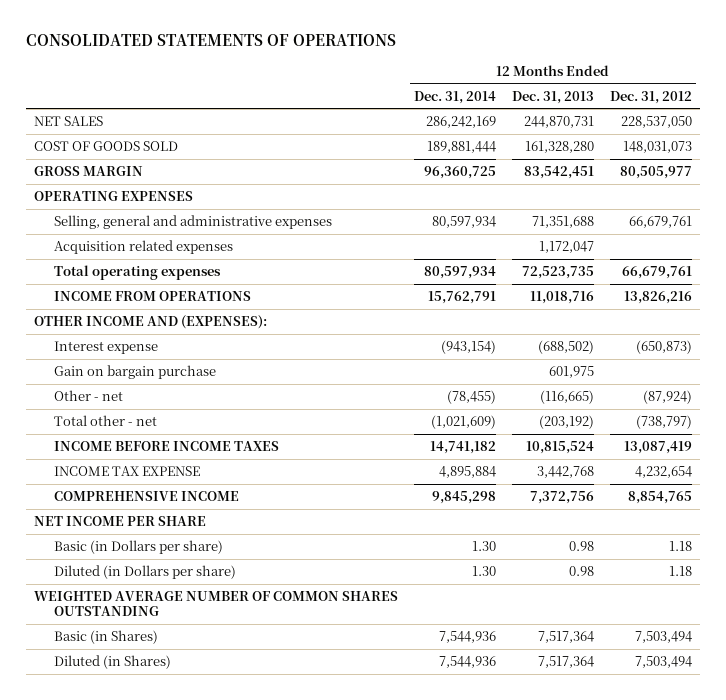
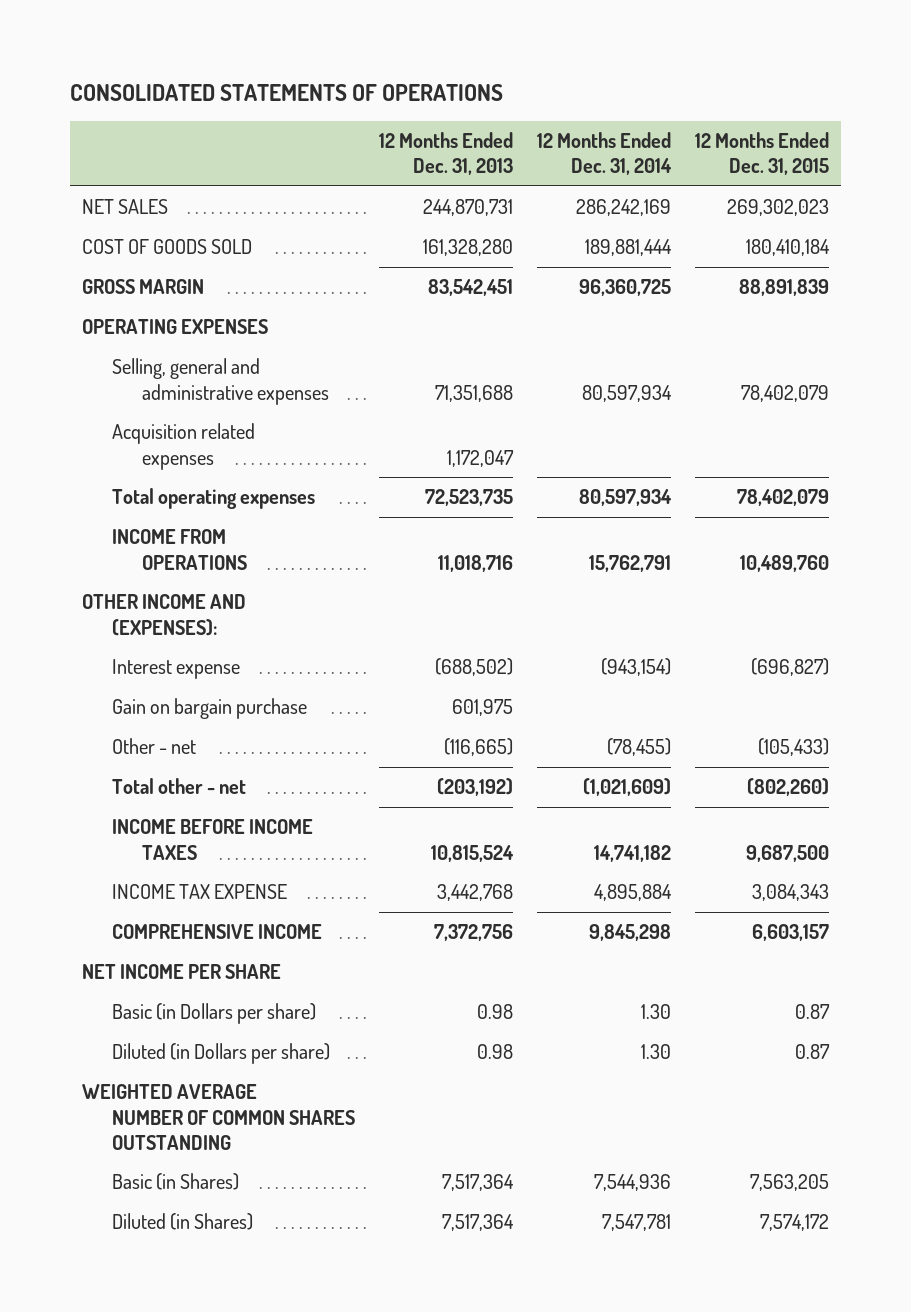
[610,90,693,104] Dec. 31, 2012 -> none
none -> [695,132,830,176] 12 Months Ended Dec. 31, 2015
[438,656,496,669] 7,544,936 -> [602,1214,672,1232] 7,547,781

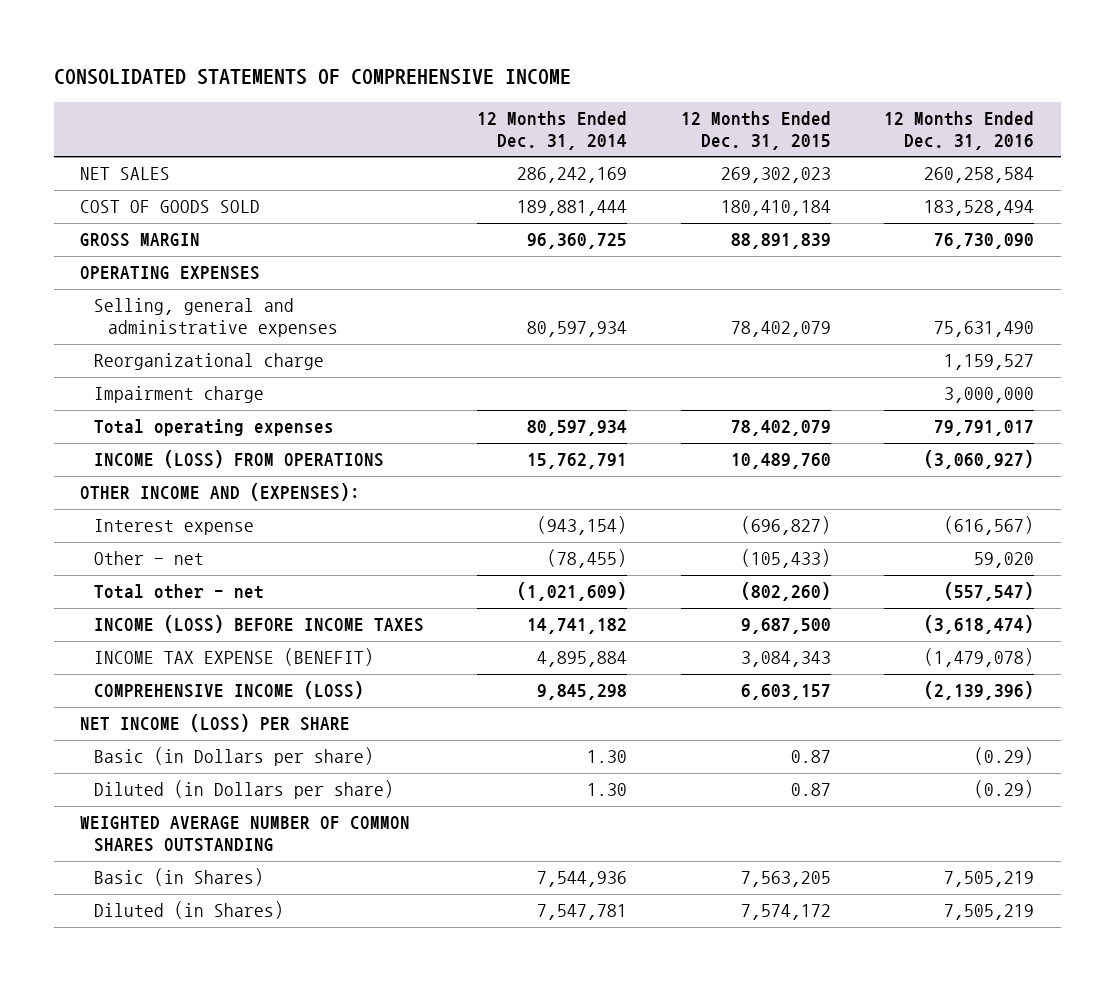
[69,83,503,101] CONSOLIDATED STATEMENTS OF OPERATIONS -> [53,68,571,85] CONSOLIDATED STATEMENTS OF COMPREHENSIVE INCOME
[379,132,514,176] 12 Months Ended Dec. 31, 2013 -> none
none -> [883,110,1034,151] 12 Months Ended Dec. 31, 2016
[111,423,255,470] Acquisition related expenses -> none
none -> [94,353,325,371] Reorganizational charge
none -> [94,386,265,404] Impairment charge
[111,529,248,570] INCOME FROM OPERATIONS -> [94,450,385,469] INCOME (LOSS) FROM OPERATIONS
[111,698,307,720] Gain on bargain purchase -> none
[111,819,313,860] INCOME BEFORE INCOME TAXES -> [94,615,425,634] INCOME (LOSS) BEFORE INCOME TAXES
[111,884,287,900] INCOME TAX EXPENSE -> [94,648,375,667] INCOME TAX EXPENSE (BENEFIT)
[111,924,322,940] COMPREHENSIVE INCOME -> [94,681,365,700] COMPREHENSIVE INCOME (LOSS)
[81,964,281,980] NET INCOME PER SHARE -> [80,714,351,733] NET INCOME (LOSS) PER SHARE

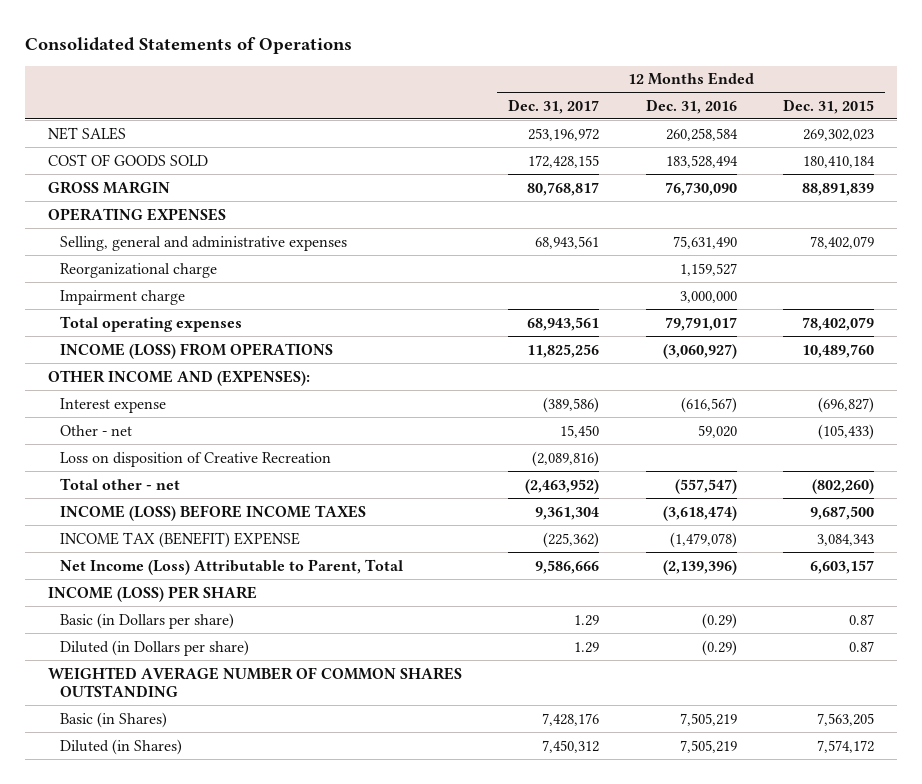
[53,68,571,85] CONSOLIDATED STATEMENTS OF COMPREHENSIVE INCOME -> [24,36,352,54] Consolidated Statements of Operations
[477,110,628,151] 12 Months Ended Dec. 31, 2014 -> none
none -> [508,98,600,114] Dec. 31, 2017
none -> [60,451,332,467] Loss on disposition of Creative Recreation
[94,648,375,667] INCOME TAX EXPENSE (BENEFIT) -> [60,531,301,548] INCOME TAX (BENEFIT) EXPENSE
[94,681,365,700] COMPREHENSIVE INCOME (LOSS) -> [60,558,404,575] Net Income (Loss) Attributable to Parent, Total
[80,714,351,733] NET INCOME (LOSS) PER SHARE -> [48,585,258,602] INCOME (LOSS) PER SHARE

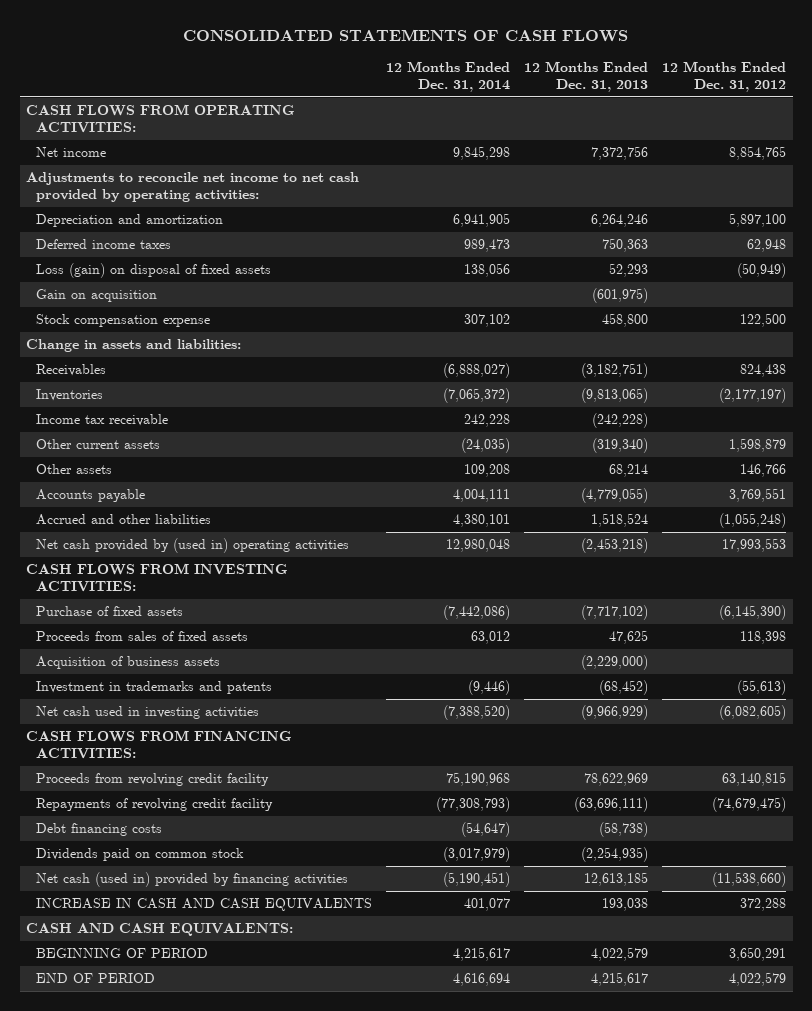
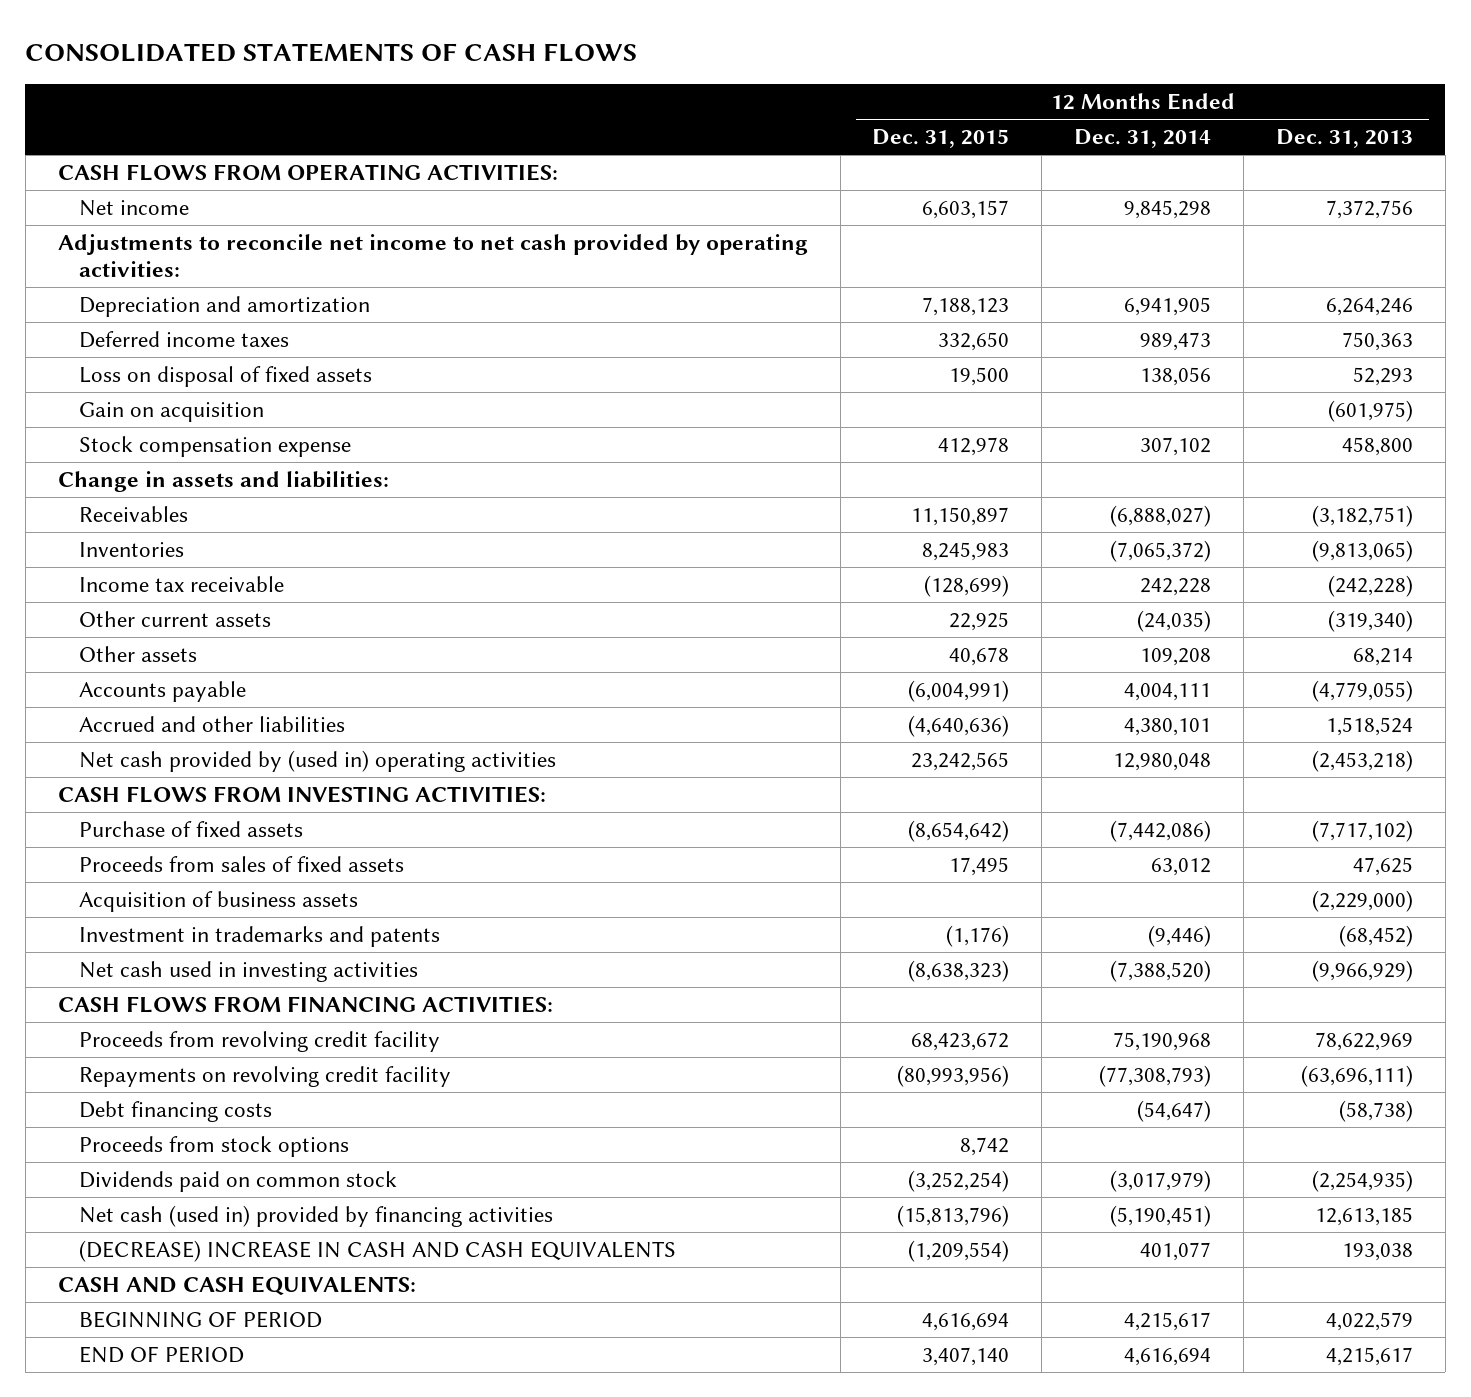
[661,61,786,92] 12 Months Ended Dec. 31, 2012 -> none
none -> [872,129,1010,149] Dec. 31, 2015
[36,263,272,279] Loss (gain) on disposal of fixed assets -> [78,366,372,388] Loss on disposal of fixed assets
[36,798,274,812] Repayments of revolving credit facility -> [78,1066,451,1088] Repayments on revolving credit facility
none -> [78,1136,349,1158] Proceeds from stock options
[36,898,373,912] INCREASE IN CASH AND CASH EQUIVALENTS -> [78,1240,676,1263] (DECREASE) INCREASE IN CASH AND CASH EQUIVALENTS

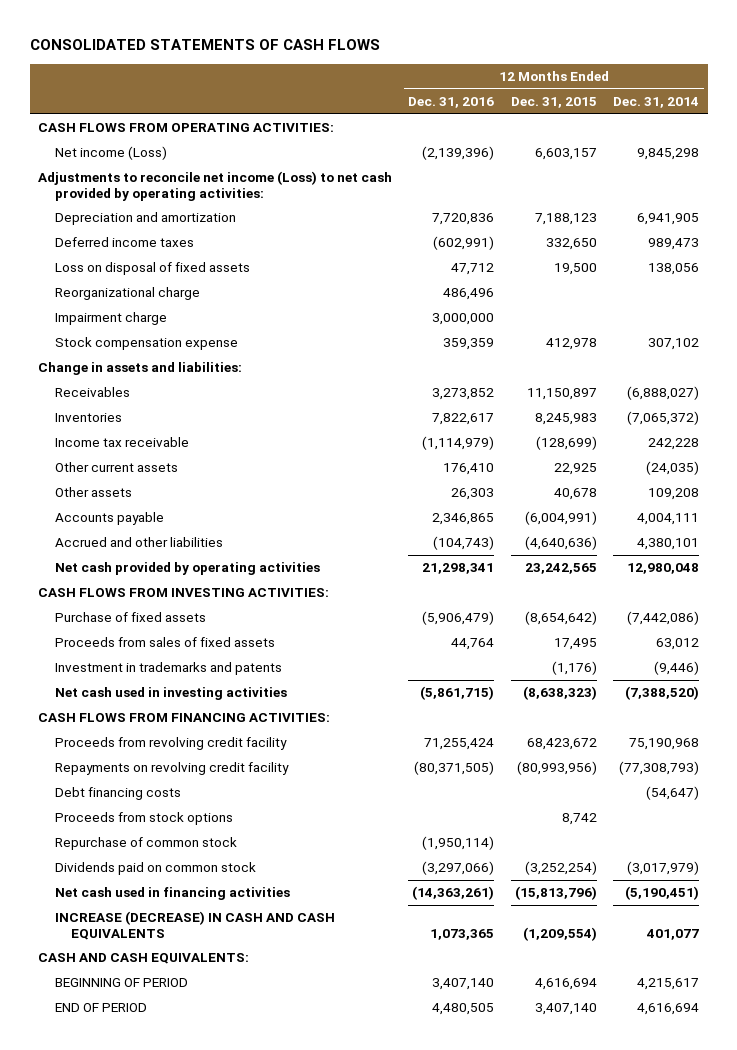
[1275,129,1413,149] Dec. 31, 2013 -> none
none -> [408,97,495,109] Dec. 31, 2016
[78,200,189,217] Net income -> [54,146,167,161] Net income (Loss)
[57,234,808,277] Adjustments to reconcile net income to net cash provided by operating activities: -> [37,171,392,201] Adjustments to reconcile net income (Loss) to net cash provided by operating activities:
[78,402,264,423] Gain on acquisition -> none
none -> [54,287,200,301] Reorganizational charge
none -> [54,312,167,326] Impairment charge
[78,750,556,773] Net cash provided by (used in) operating activities -> [54,562,320,576] Net cash provided by operating activities
[78,891,358,913] Acquisition of business assets -> none
none -> [54,837,237,851] Repurchase of common stock
[78,1205,553,1228] Net cash (used in) provided by financing activities -> [54,887,290,901] Net cash used in financing activities
[78,1240,676,1263] (DECREASE) INCREASE IN CASH AND CASH EQUIVALENTS -> [54,911,335,940] INCREASE (DECREASE) IN CASH AND CASH EQUIVALENTS

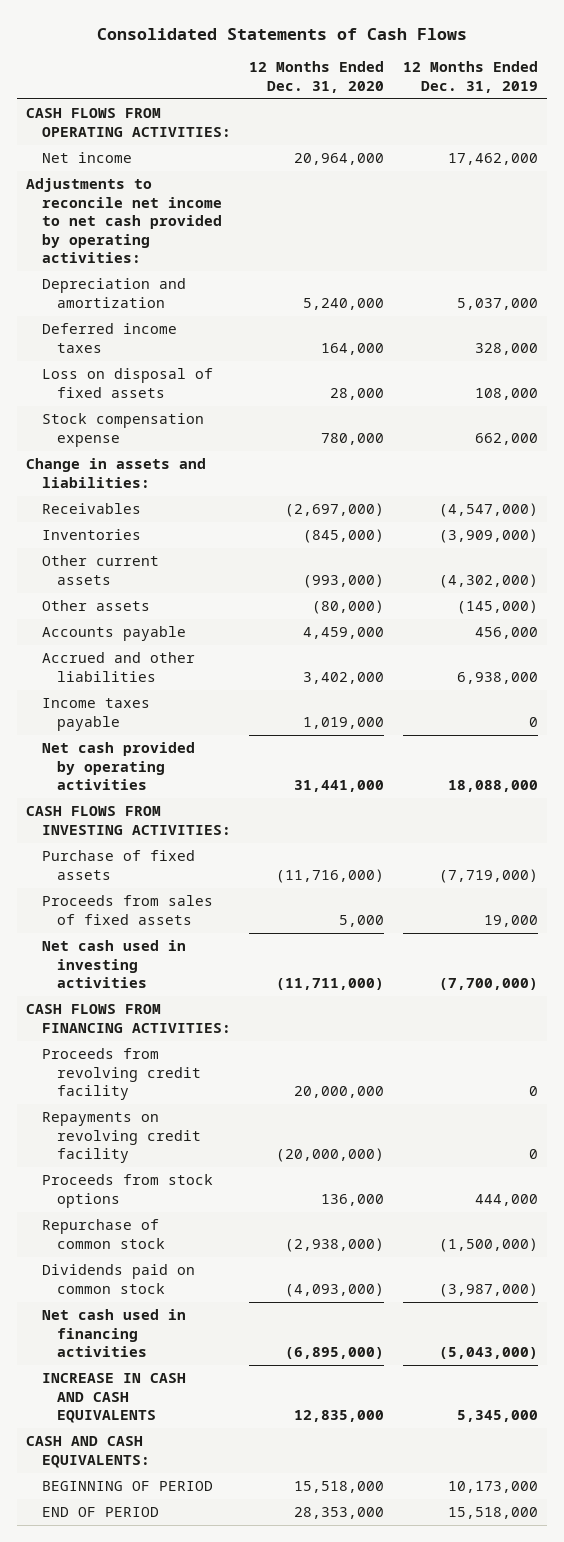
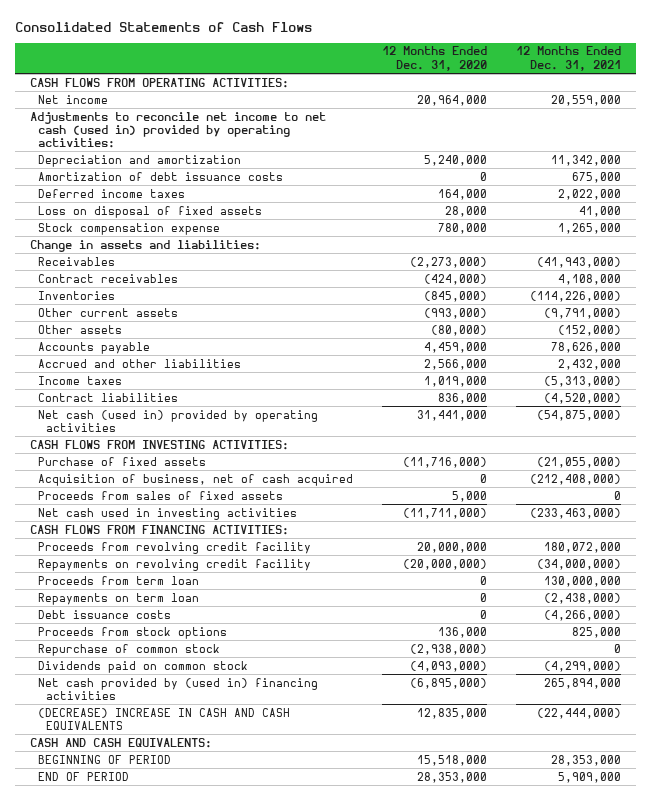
[402,61,538,93] 12 Months Ended Dec. 31, 2019 -> none
none -> [516,46,622,71] 12 Months Ended Dec. 31, 2021
[26,178,222,264] Adjustments to reconcile net income to net cash provided by operating activities: -> [29,111,326,148] Adjustments to reconcile net income to net cash (used in) provided by operating activities:
none -> [38,171,284,181] Amortization of debt issuance costs
[285,503,385,518] (2,697,000) -> [410,256,488,268] (2,273,000)
none -> [38,273,179,283] Contract receivables
[303,671,385,684] 3,402,000 -> [424,358,488,370] 2,566,000
[41,698,150,731] Income taxes payable -> [38,375,123,385] Income taxes
none -> [38,392,179,402] Contract liabilities
[41,742,195,791] Net cash provided by operating activities -> [38,409,319,432] Net cash (used in) provided by operating activities
none -> [38,473,354,486] Acquisition of business, net of cash acquired
none -> [38,575,200,585] Proceeds from term loan
none -> [38,592,200,605] Repayments on term loan
none -> [38,609,172,619] Debt issuance costs
[41,1309,186,1358] Net cash used in financing activities -> [38,677,319,700] Net cash provided by (used in) financing activities
[41,1373,186,1424] INCREASE IN CASH AND CASH EQUIVALENTS -> [38,707,291,730] (DECREASE) INCREASE IN CASH AND CASH EQUIVALENTS

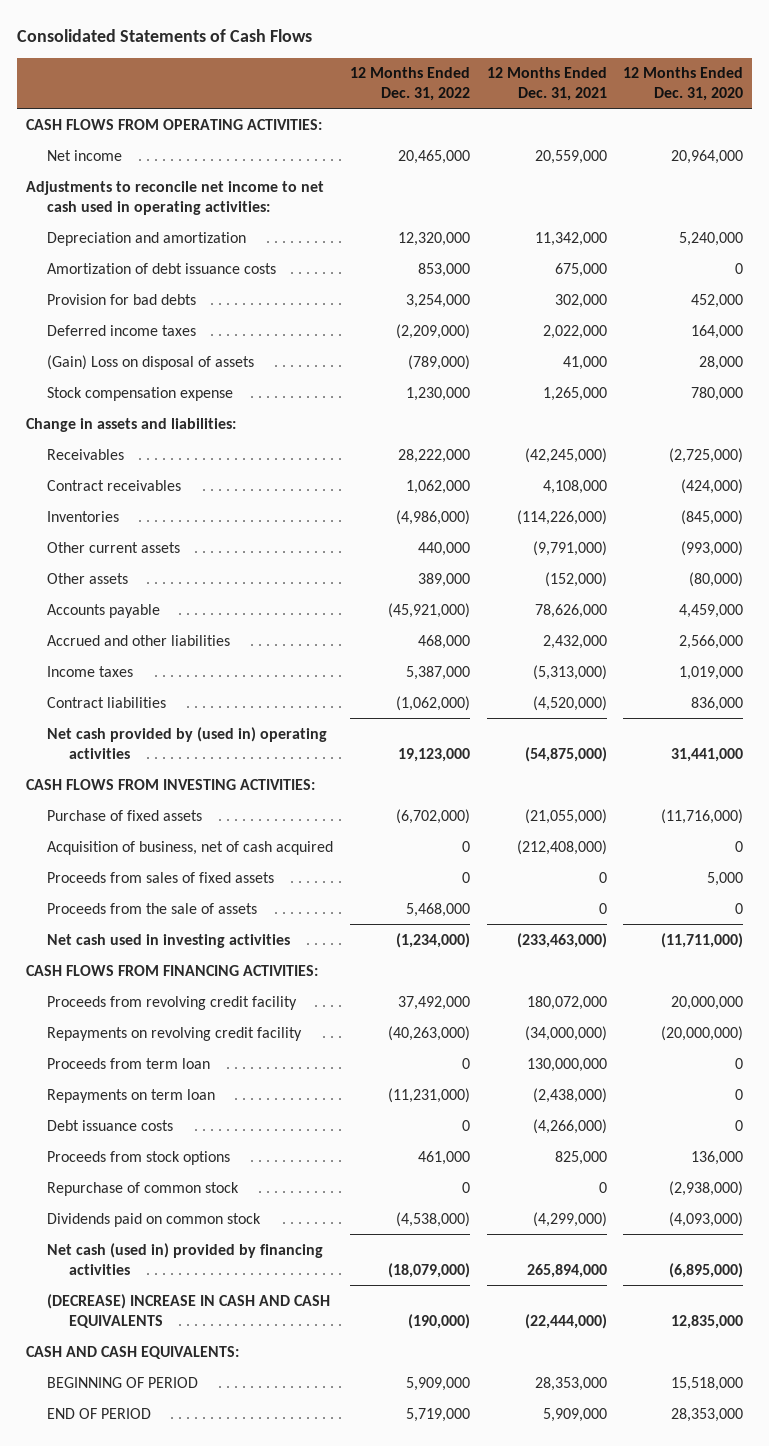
none -> [350,67,471,102] 12 Months Ended Dec. 31, 2022
[29,111,326,148] Adjustments to reconcile net income to net cash (used in) provided by operating activities: -> [25,180,324,215] Adjustments to reconcile net income to net cash used in operating activities:
none -> [47,293,197,305] Provision for bad debts
[38,205,263,218] Loss on disposal of fixed assets -> [47,354,255,370] (Gain) Loss on disposal of assets
[410,256,488,268] (2,273,000) -> [669,447,744,463] (2,725,000)
[537,256,622,268] (41,943,000) -> [524,447,607,463] (42,245,000)
[38,409,319,432] Net cash (used in) provided by operating activities -> [47,726,328,759] Net cash provided by (used in) operating activities
none -> [47,902,258,914] Proceeds from the sale of assets
[38,677,319,700] Net cash provided by (used in) financing activities -> [47,1242,324,1275] Net cash (used in) provided by financing activities

